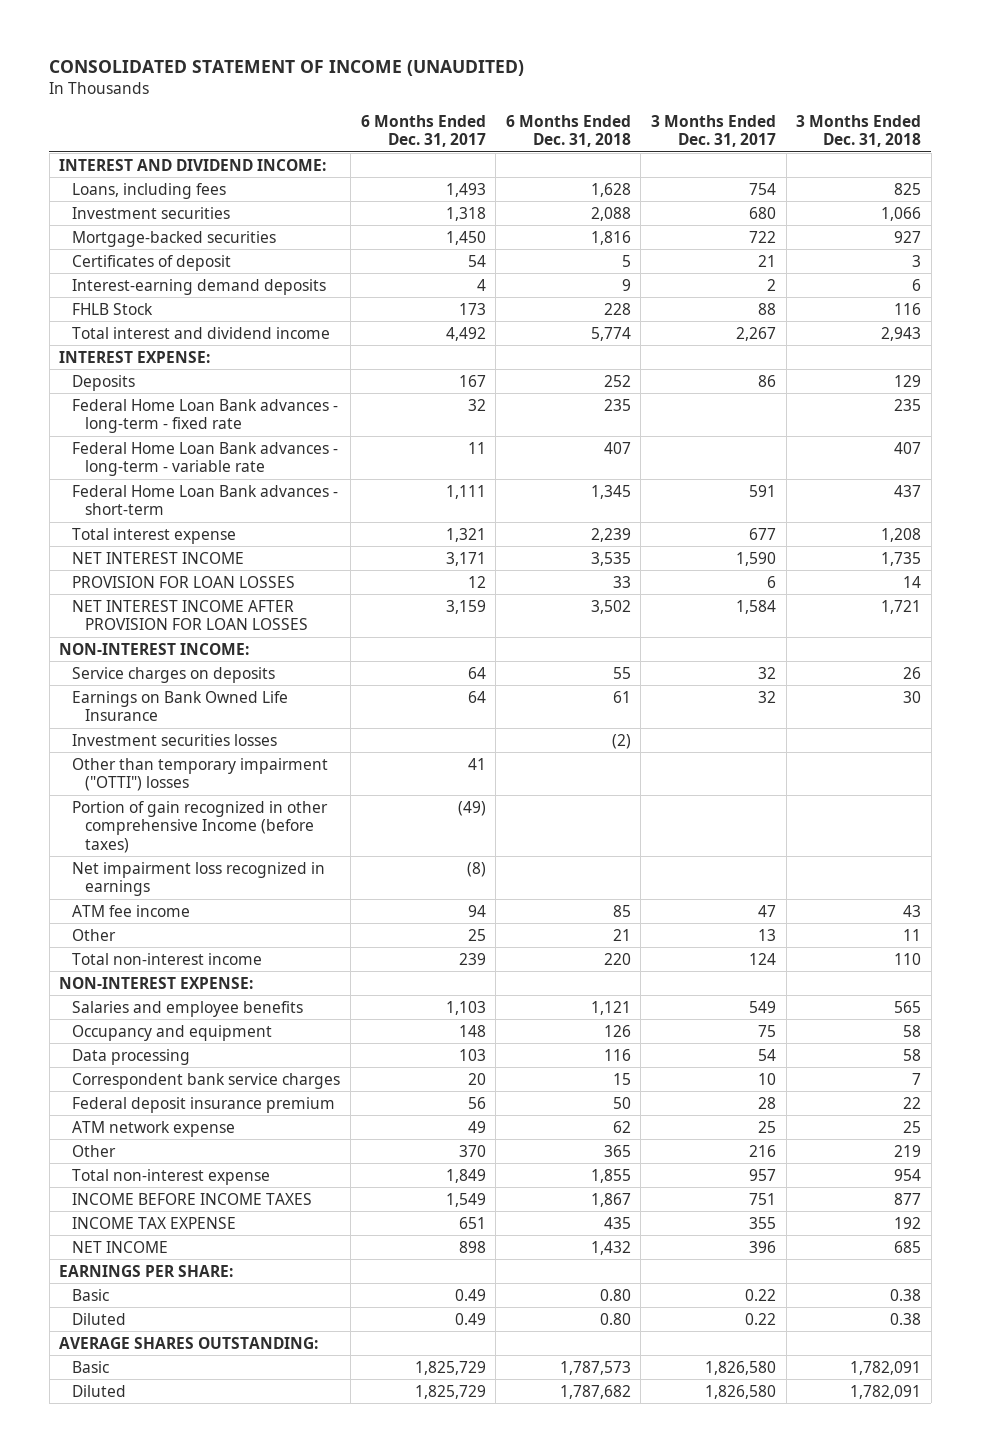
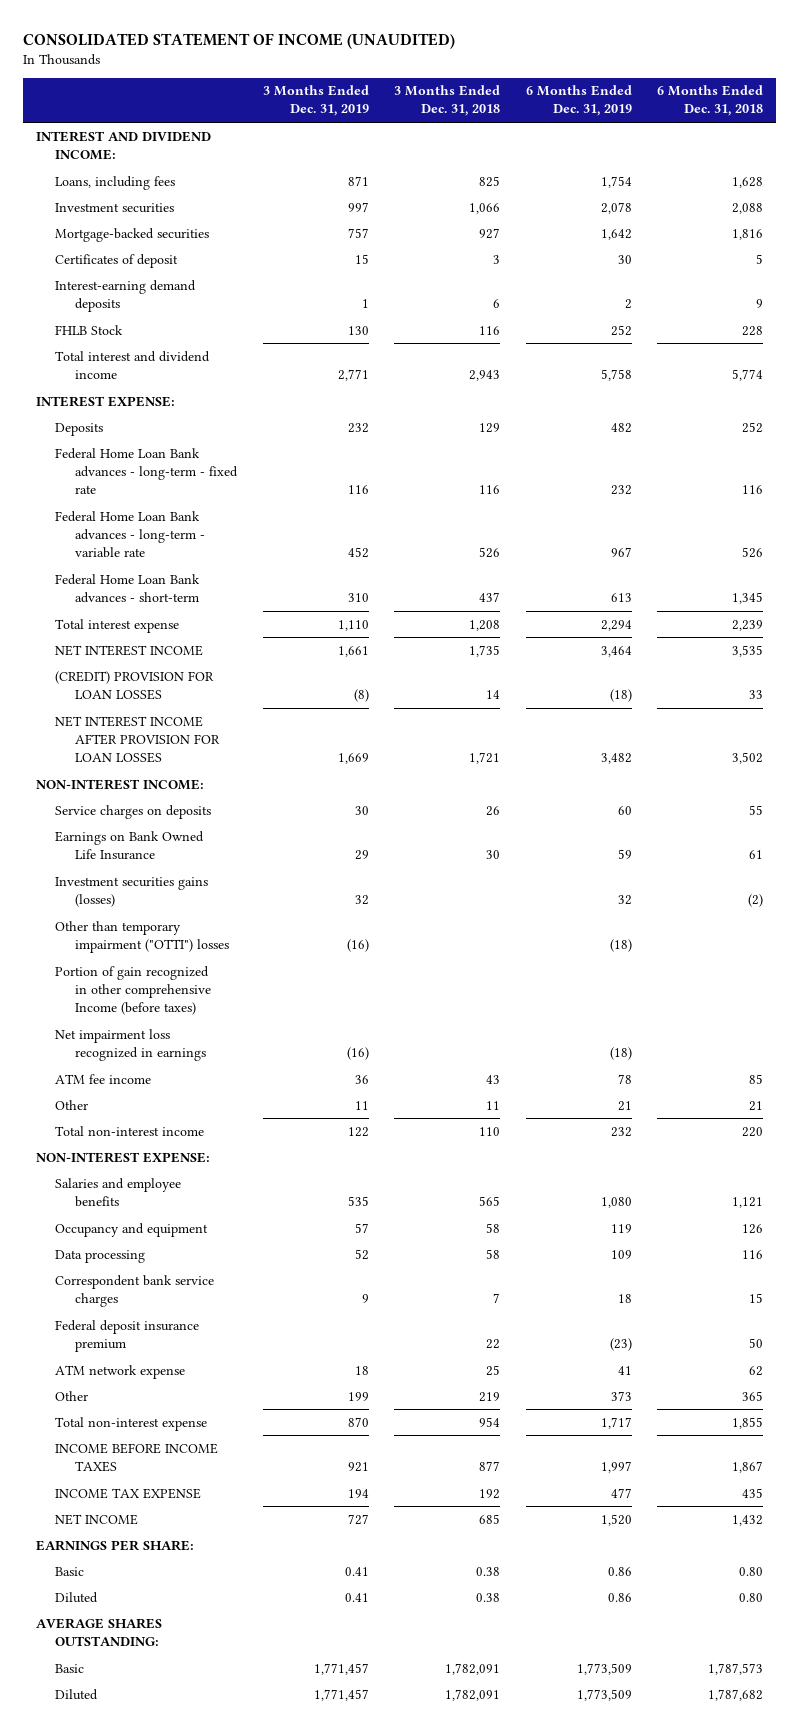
[360,114,486,148] 6 Months Ended Dec. 31, 2017 -> none
[651,114,777,148] 3 Months Ended Dec. 31, 2017 -> none
none -> [262,85,369,117] 3 Months Ended Dec. 31, 2019
none -> [525,85,632,117] 6 Months Ended Dec. 31, 2019
[603,398,631,411] 235 -> [742,484,764,494] 116
[894,398,922,411] 235 -> [479,484,501,494] 116
[603,441,631,454] 407 -> [742,546,764,558] 526
[894,441,922,454] 407 -> [479,546,501,558] 526
[72,575,296,588] PROVISION FOR LOAN LOSSES -> [55,670,215,700] (CREDIT) PROVISION FOR LOAN LOSSES
[72,733,278,746] Investment securities losses -> [55,876,209,907] Investment securities gains (losses)

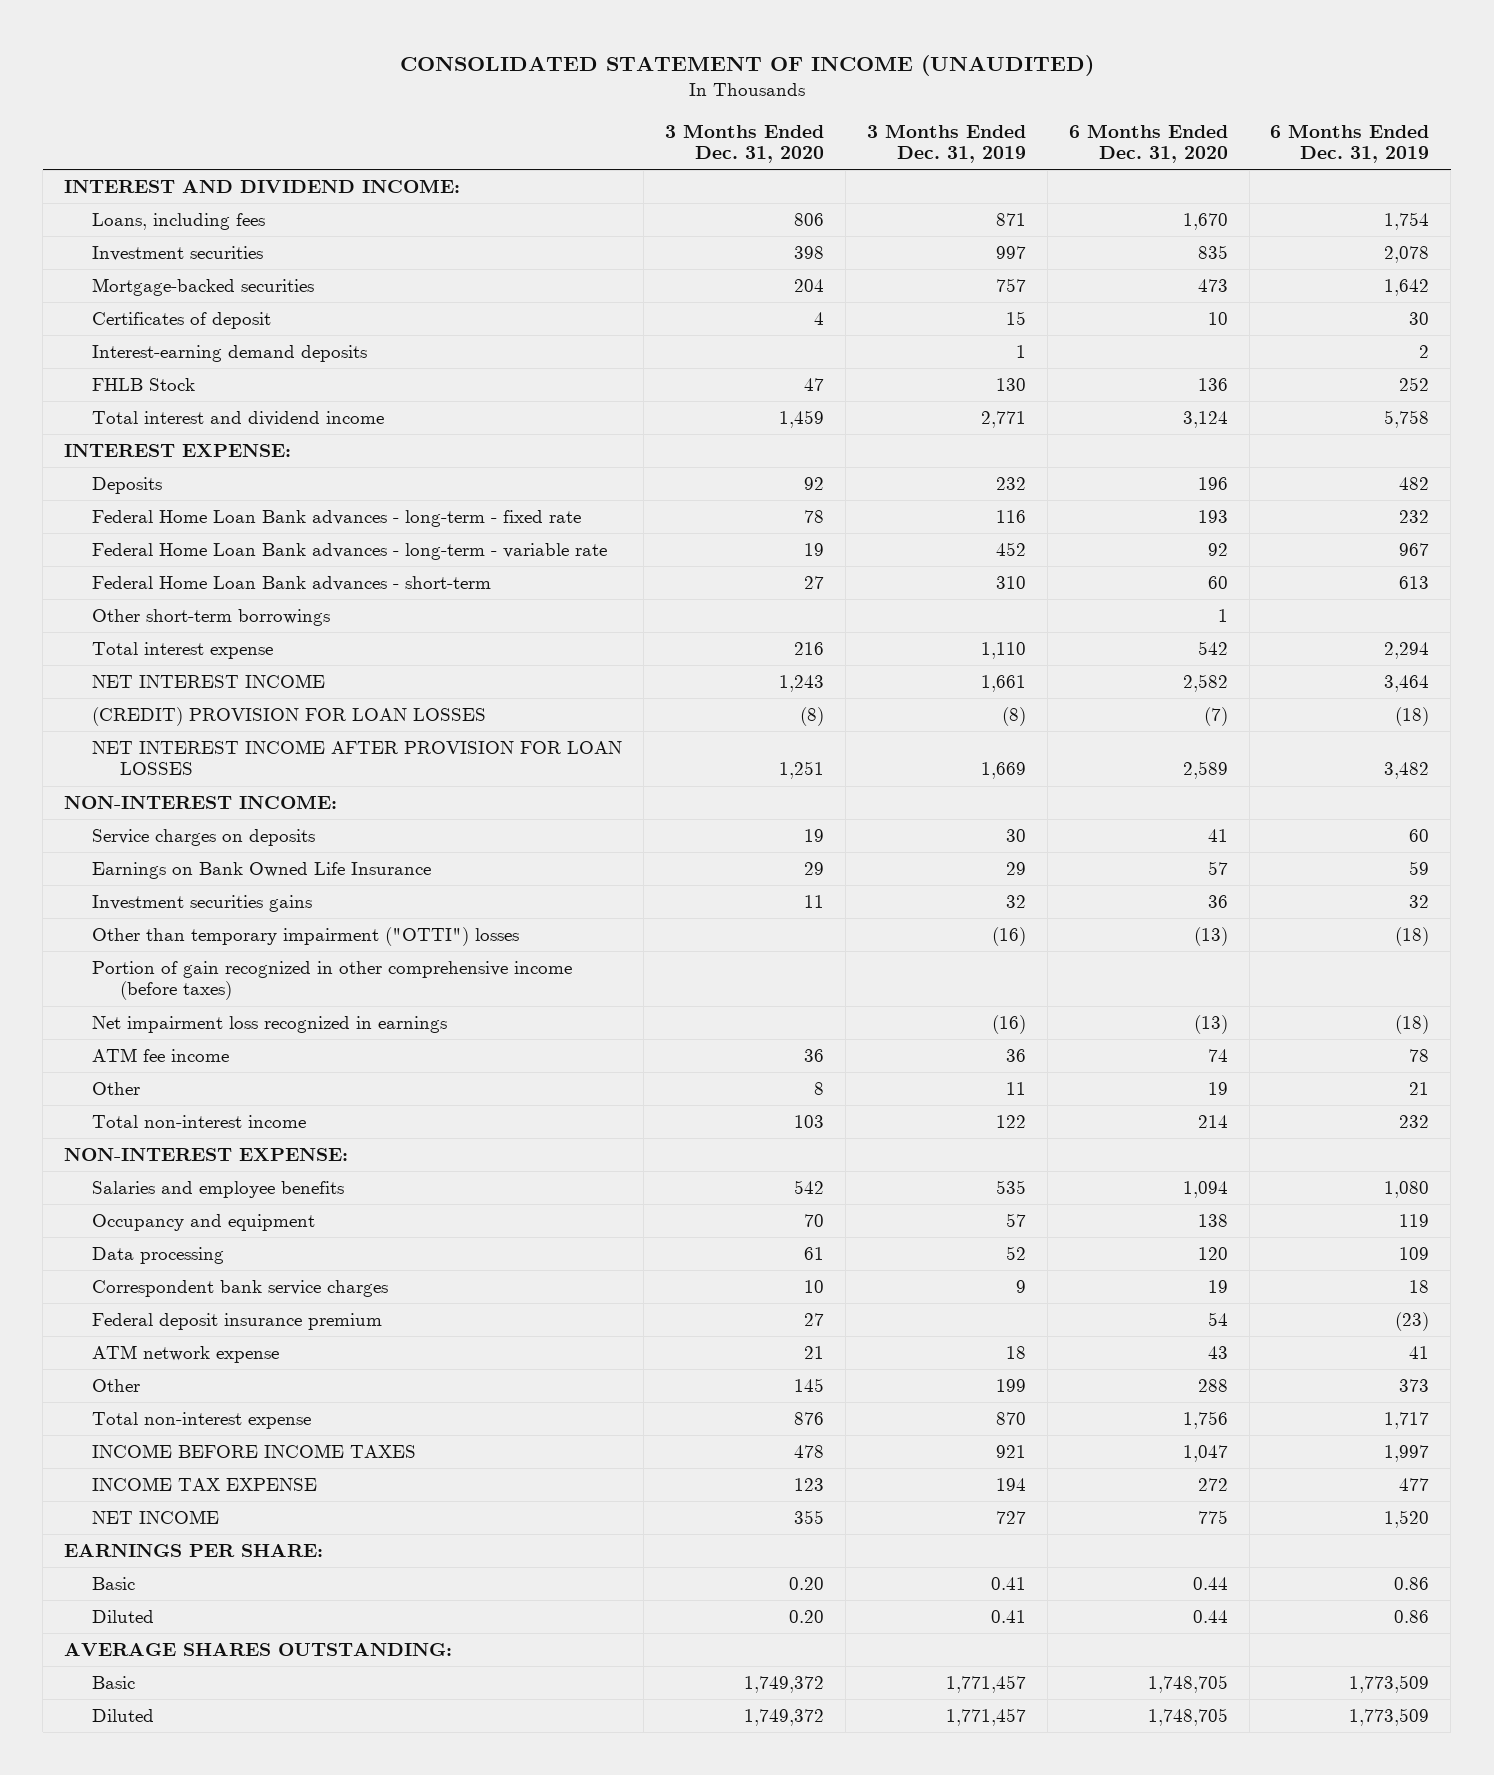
[394,85,501,117] 3 Months Ended Dec. 31, 2018 -> none
[657,85,764,117] 6 Months Ended Dec. 31, 2018 -> none
none -> [664,123,824,164] 3 Months Ended Dec. 31, 2020
none -> [1068,123,1228,164] 6 Months Ended Dec. 31, 2020
none -> [92,608,331,626] Other short-term borrowings
[55,876,209,907] Investment securities gains (losses) -> [92,894,313,912] Investment securities gains
[55,965,212,1015] Portion of gain recognized in other comprehensive Income (before taxes) -> [92,960,573,1001] Portion of gain recognized in other comprehensive income (before taxes)

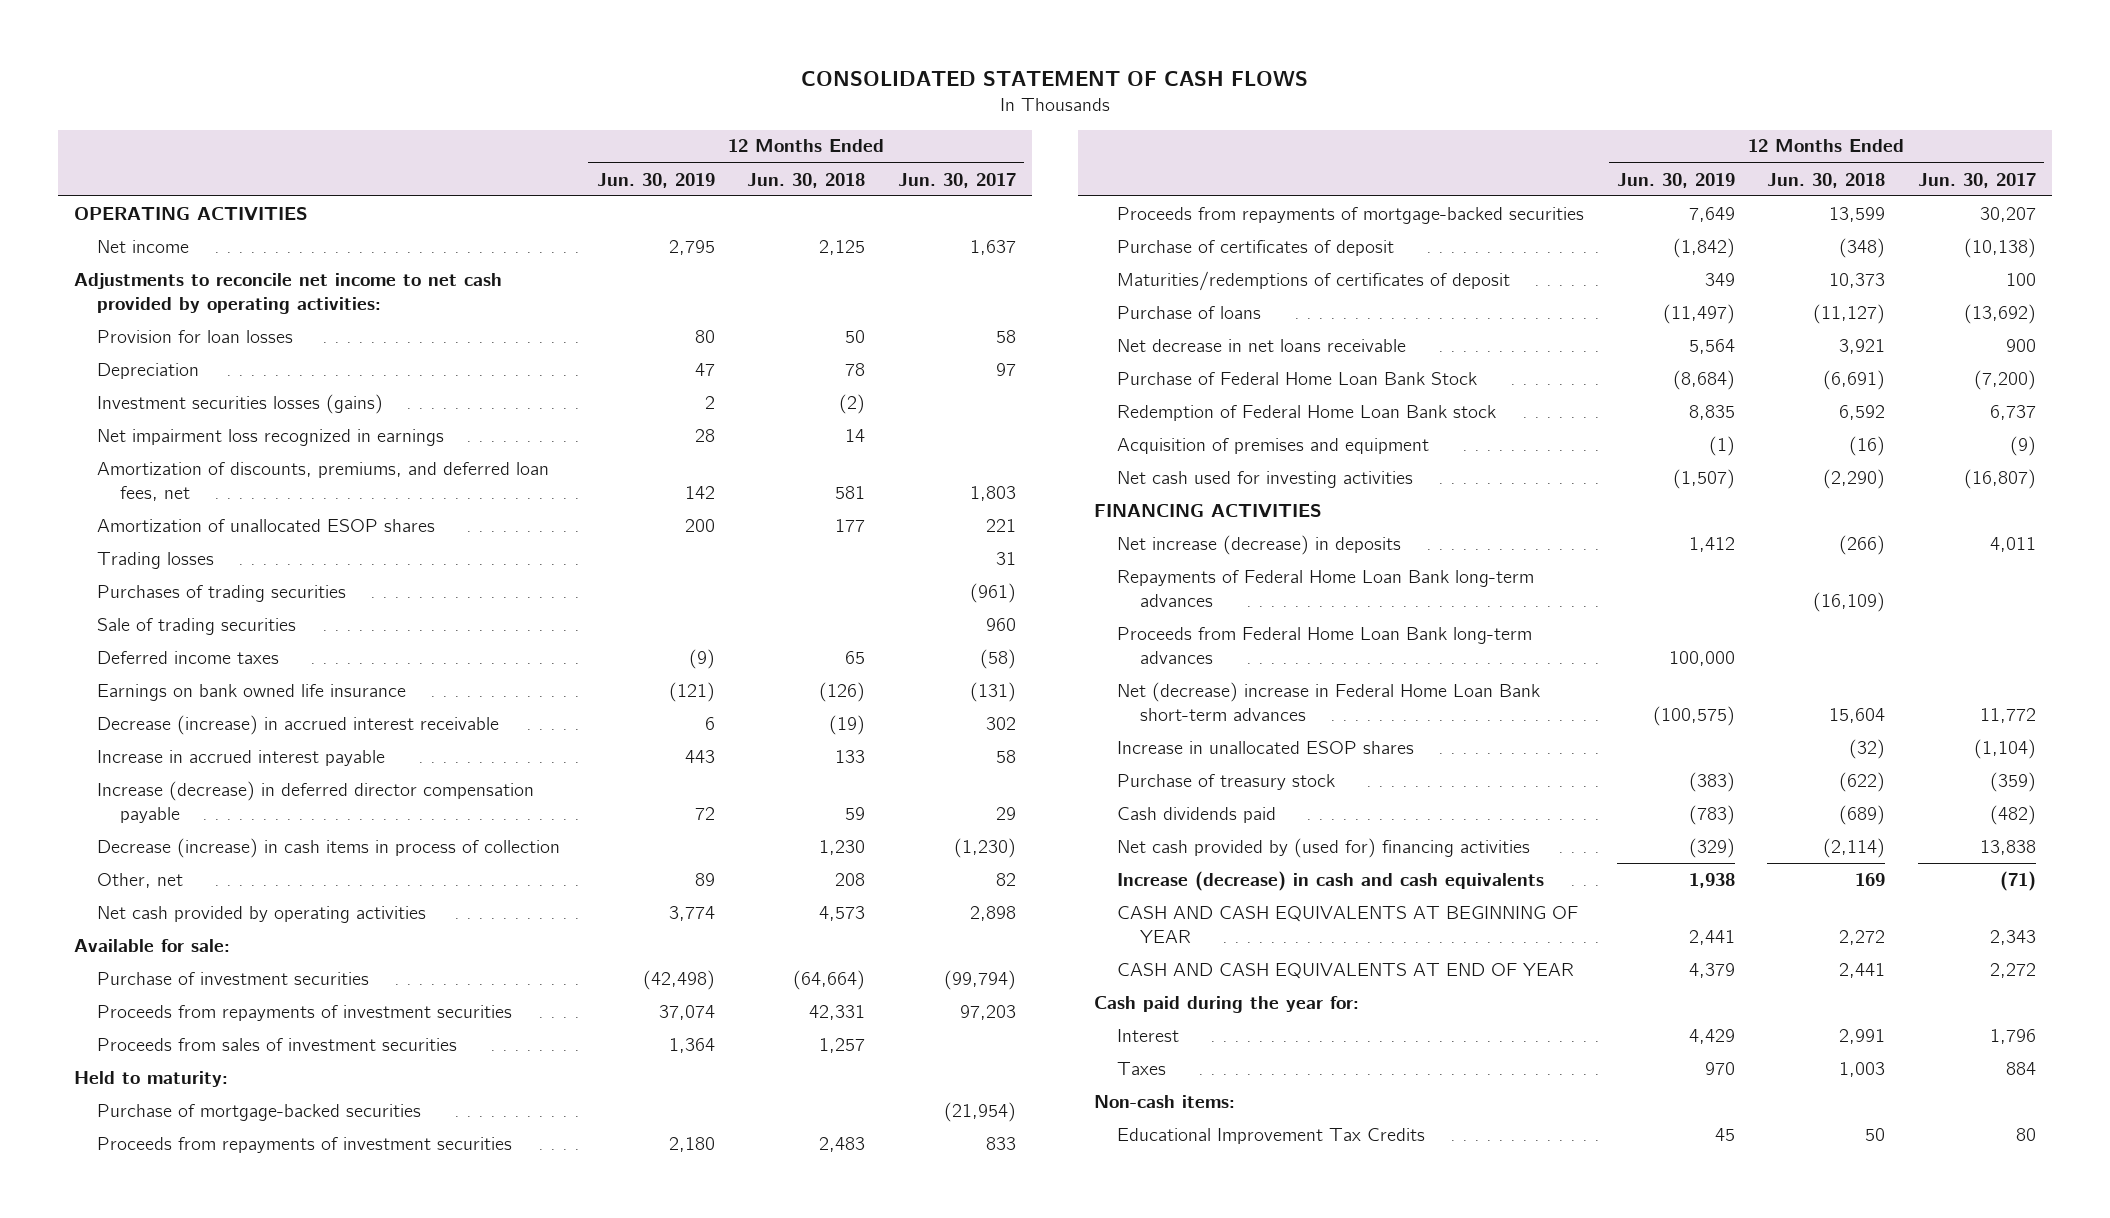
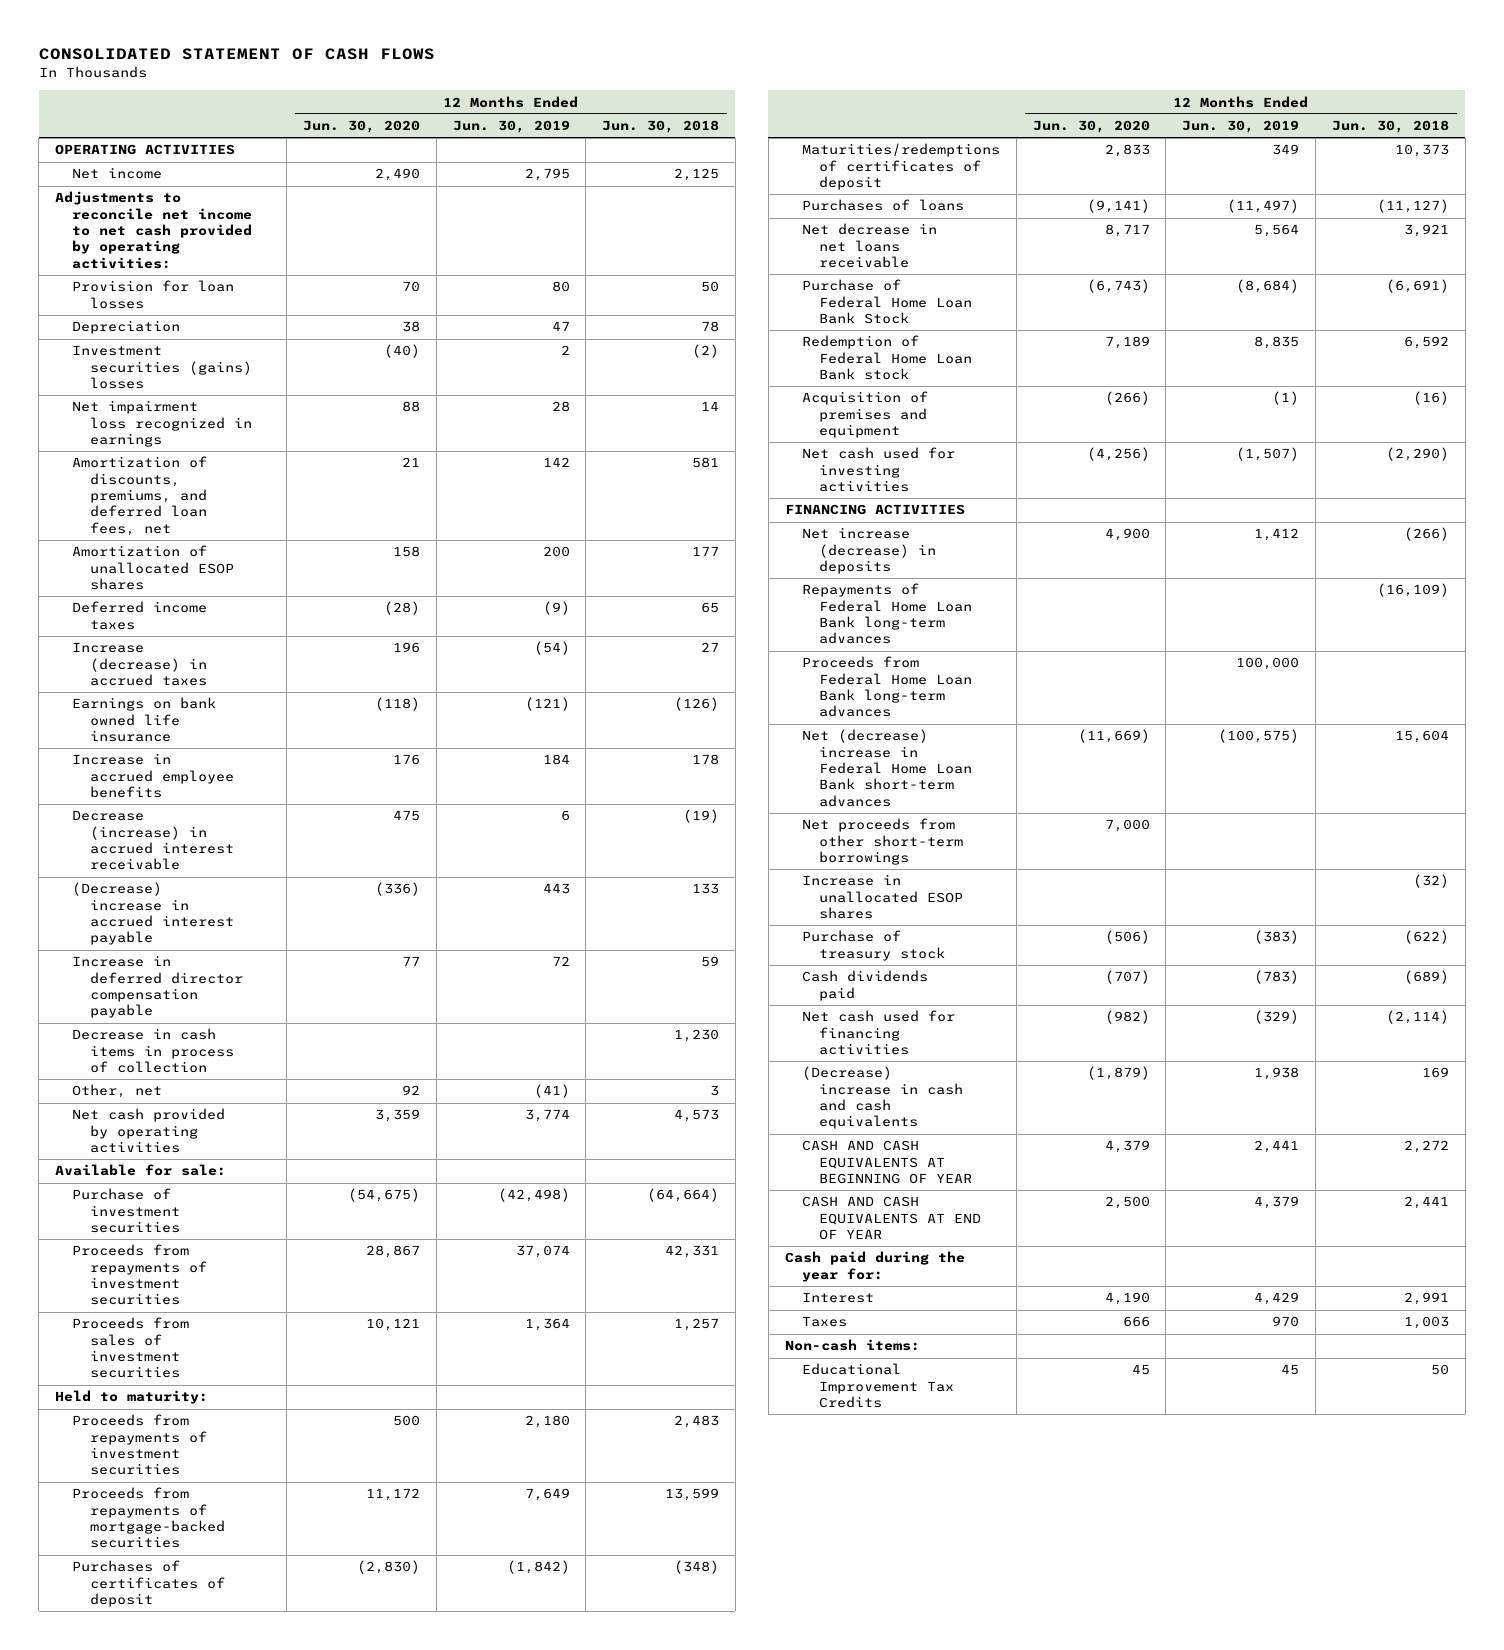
[897,172,1016,188] Jun. 30, 2017 -> none
none -> [302,120,420,134] Jun. 30, 2020
[96,393,383,414] Investment securities losses (gains) -> [72,345,252,390] Investment securities (gains) losses
[96,551,214,569] Trading losses -> none
[96,584,346,602] Purchases of trading securities -> none
[96,617,296,635] Sale of trading securities -> none
none -> [72,642,207,687] Increase (decrease) in accrued taxes
none -> [72,753,234,799] Increase in accrued employee benefits
[96,749,385,766] Increase in accrued interest payable -> [72,882,234,946] (Decrease) increase in accrued interest payable
[96,780,534,823] Increase (decrease) in deferred director compensation payable -> [72,955,243,1019] Increase in deferred director compensation payable
[96,837,560,858] Decrease (increase) in cash items in process of collection -> [72,1028,234,1074] Decrease in cash items in process of collection
[694,872,715,886] 89 -> [533,1084,570,1099] (41)
[835,872,866,886] 208 -> [710,1085,720,1097] 3
[96,1103,421,1121] Purchase of mortgage-backed securities -> none
[1117,239,1395,256] Purchase of certificates of deposit -> [72,1560,225,1608] Purchases of certificates of deposit
[1117,305,1262,319] Purchase of loans -> [802,199,965,212] Purchases of loans
none -> [802,818,964,866] Net proceeds from other short-term borrowings
[1117,837,1531,858] Net cash provided by (used for) financing activities -> [802,1010,956,1056] Net cash used for financing activities
[1117,870,1545,891] Increase (decrease) in cash and cash equivalents -> [802,1066,964,1130] (Decrease) increase in cash and cash equivalents

